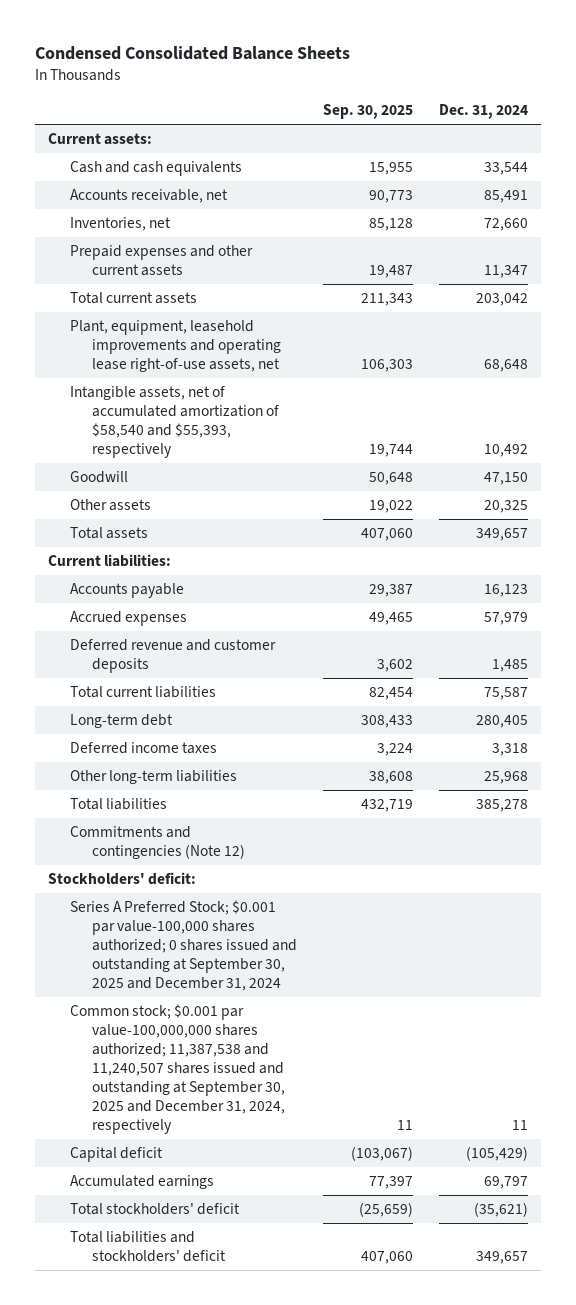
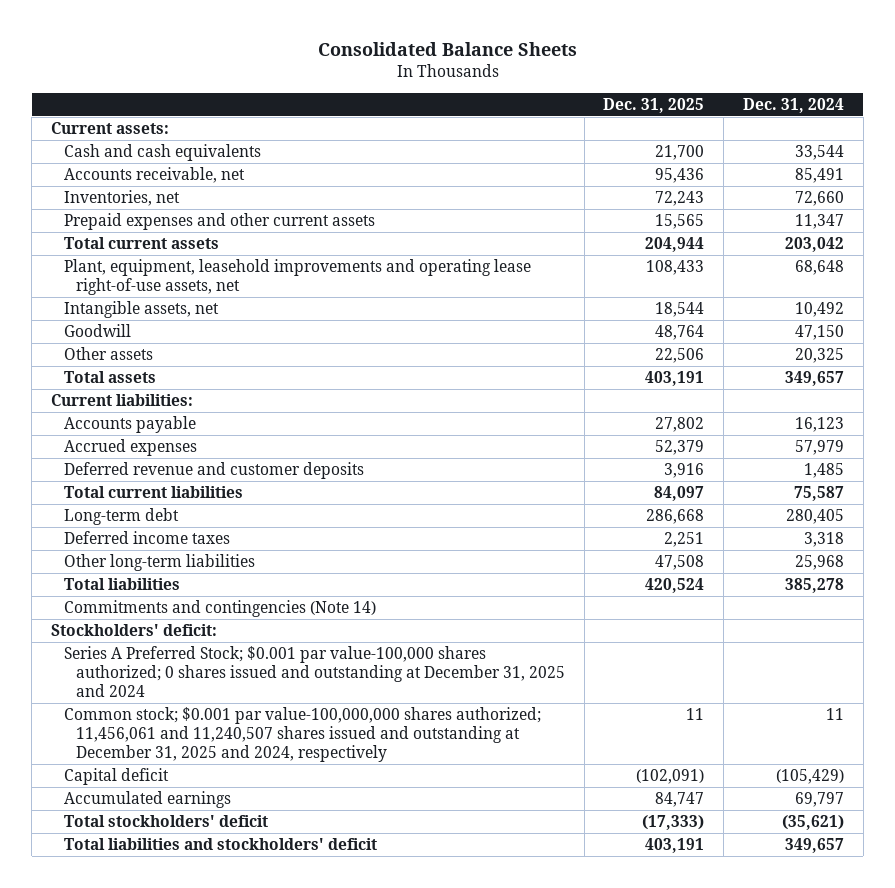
[34,46,350,61] Condensed Consolidated Balance Sheets -> [317,42,577,57] Consolidated Balance Sheets
[322,104,413,120] Sep. 30, 2025 -> none
none -> [603,97,705,113] Dec. 31, 2025
[69,386,279,458] Intangible assets, net of accumulated amortization of $58,540 and $55,393, respectively -> [63,301,219,319] Intangible assets, net
[69,826,245,860] Commitments and contingencies (Note 12) -> [63,600,376,618] Commitments and contingencies (Note 14)
[69,900,297,991] Series A Preferred Stock; $0.001 par value-100,000 shares authorized; 0 shares issued and outstanding at September 30, 2025 and December 31, 2024 -> [63,646,565,697] Series A Preferred Stock; $0.001 par value-100,000 shares authorized; 0 shares issued and outstanding at December 31, 2025 and 2024
[69,1004,285,1134] Common stock; $0.001 par value-100,000,000 shares authorized; 11,387,538 and 11,240,507 shares issued and outstanding at September 30, 2025 and December 31, 2024, respectively -> [63,707,541,762] Common stock; $0.001 par value-100,000,000 shares authorized; 11,456,061 and 11,240,507 shares issued and outstanding at December 31, 2025 and 2024, respectively

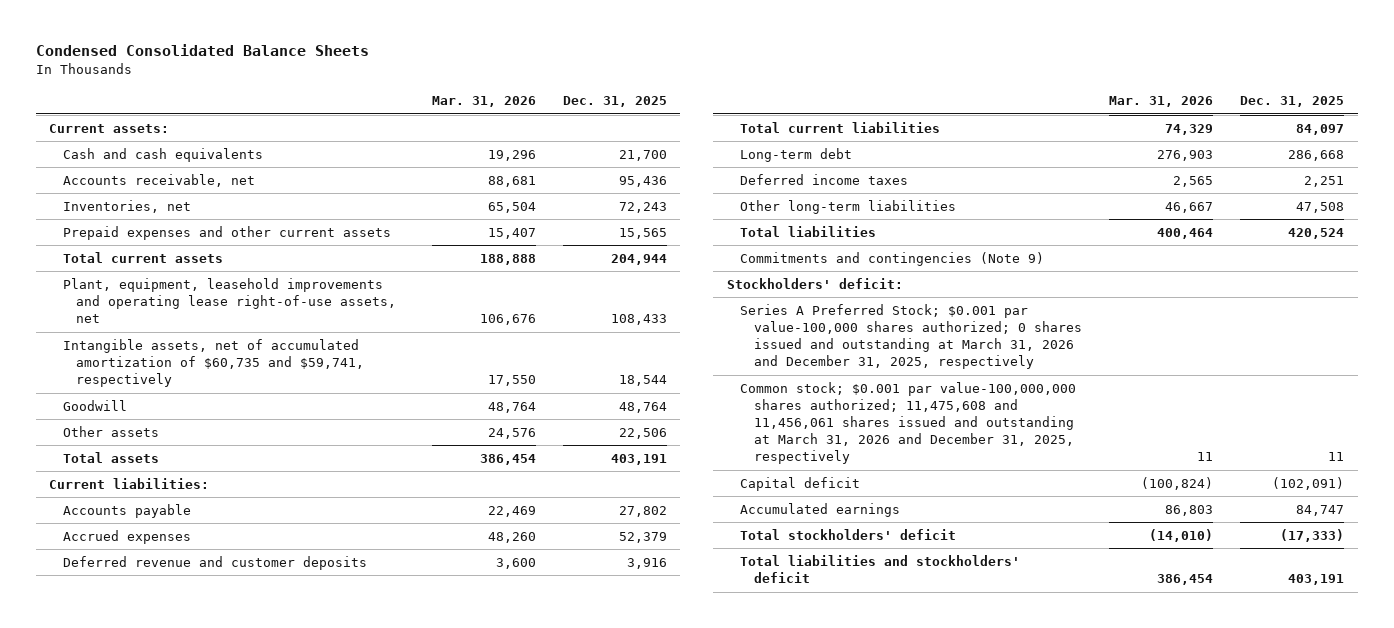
[317,42,577,57] Consolidated Balance Sheets -> [35,44,369,57] Condensed Consolidated Balance Sheets
[743,97,845,113] Dec. 31, 2024 -> none
none -> [431,96,536,108] Mar. 31, 2026
[63,301,219,319] Intangible assets, net -> [62,339,365,388] Intangible assets, net of accumulated amortization of $60,735 and $59,741, respectively
[63,600,376,618] Commitments and contingencies (Note 14) -> [740,252,1045,267] Commitments and contingencies (Note 9)
[63,646,565,697] Series A Preferred Stock; $0.001 par value-100,000 shares authorized; 0 shares issued and outstanding at December 31, 2025 and 2024 -> [740,304,1082,370] Series A Preferred Stock; $0.001 par value-100,000 shares authorized; 0 shares issued and outstanding at March 31, 2026 and December 31, 2025, respectively
[63,707,541,762] Common stock; $0.001 par value-100,000,000 shares authorized; 11,456,061 and 11,240,507 shares issued and outstanding at December 31, 2025 and 2024, respectively -> [740,382,1077,465] Common stock; $0.001 par value-100,000,000 shares authorized; 11,475,608 and 11,456,061 shares issued and outstanding at March 31, 2026 and December 31, 2025, respectively

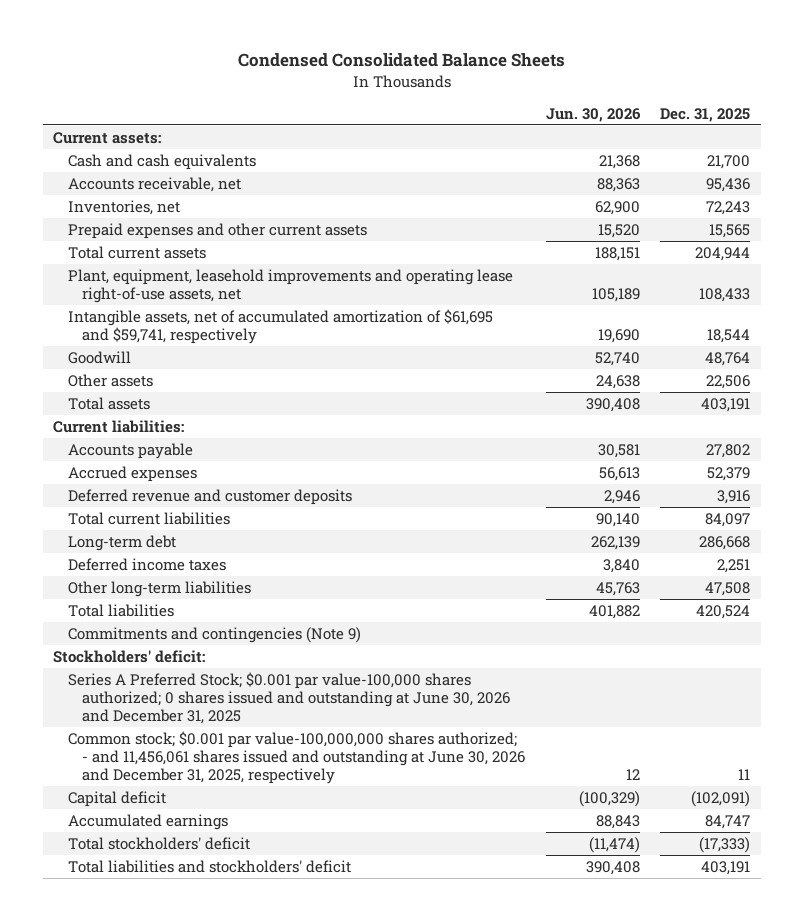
[431,96,536,108] Mar. 31, 2026 -> none
none -> [545,107,641,122] Jun. 30, 2026
[62,339,365,388] Intangible assets, net of accumulated amortization of $60,735 and $59,741, respectively -> [67,309,493,344] Intangible assets, net of accumulated amortization of $61,695 and $59,741, respectively
[740,304,1082,370] Series A Preferred Stock; $0.001 par value-100,000 shares authorized; 0 shares issued and outstanding at March 31, 2026 and December 31, 2025, respectively -> [67,672,511,724] Series A Preferred Stock; $0.001 par value-100,000 shares authorized; 0 shares issued and outstanding at June 30, 2026 and December 31, 2025
[740,382,1077,465] Common stock; $0.001 par value-100,000,000 shares authorized; 11,475,608 and 11,456,061 shares issued and outstanding at March 31, 2026 and December 31, 2025, respectively -> [67,731,526,784] Common stock; $0.001 par value-100,000,000 shares authorized; - and 11,456,061 shares issued and outstanding at June 30, 2026 and December 31, 2025, respectively

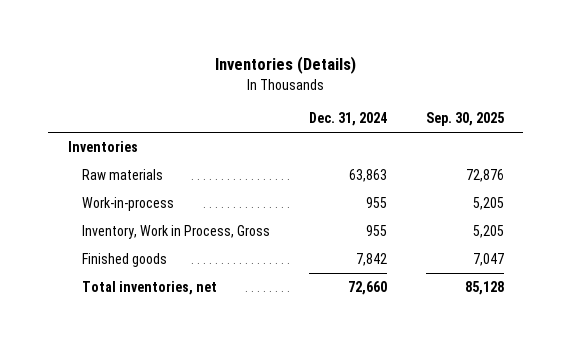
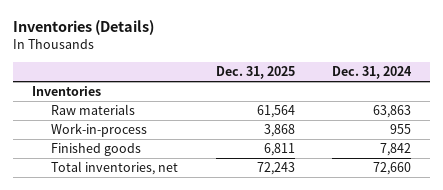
[425,112,504,127] Sep. 30, 2025 -> none
none -> [215,66,295,80] Dec. 31, 2025
[82,225,271,240] Inventory, Work in Process, Gross -> none

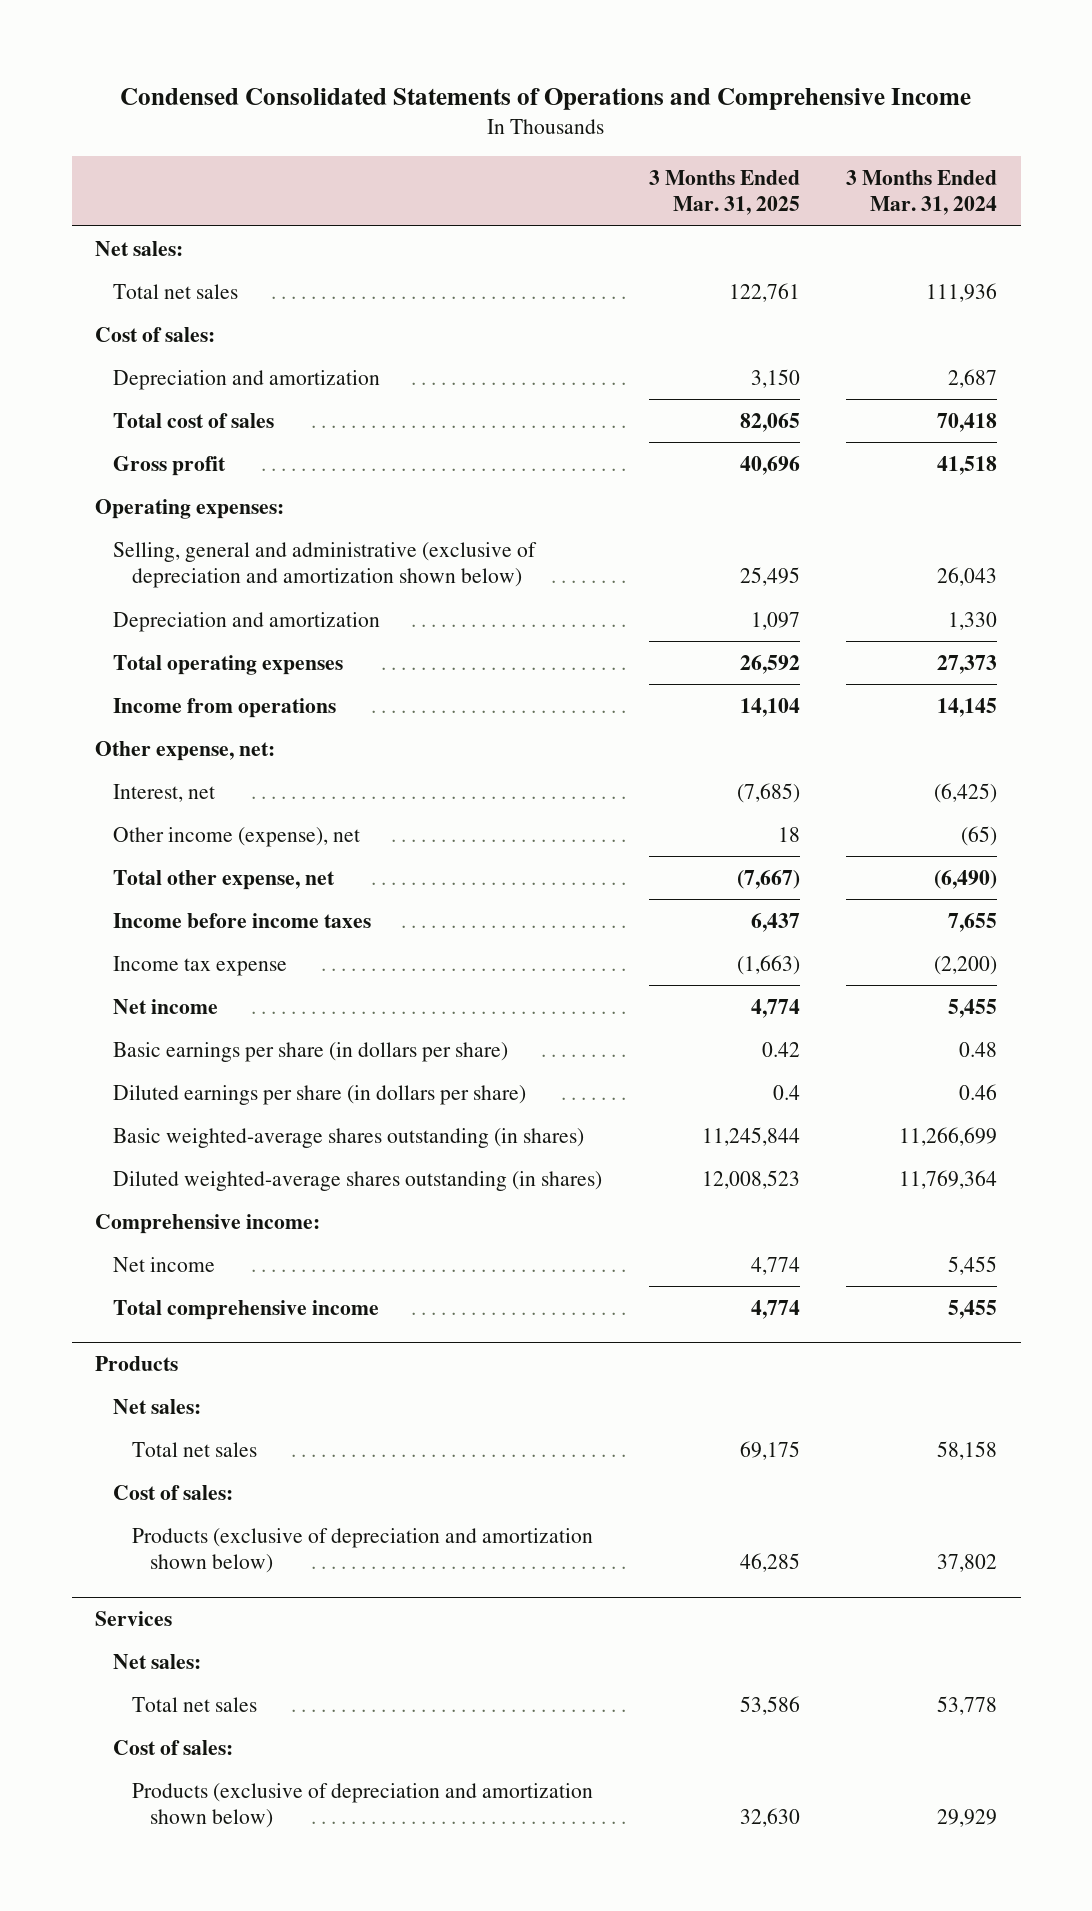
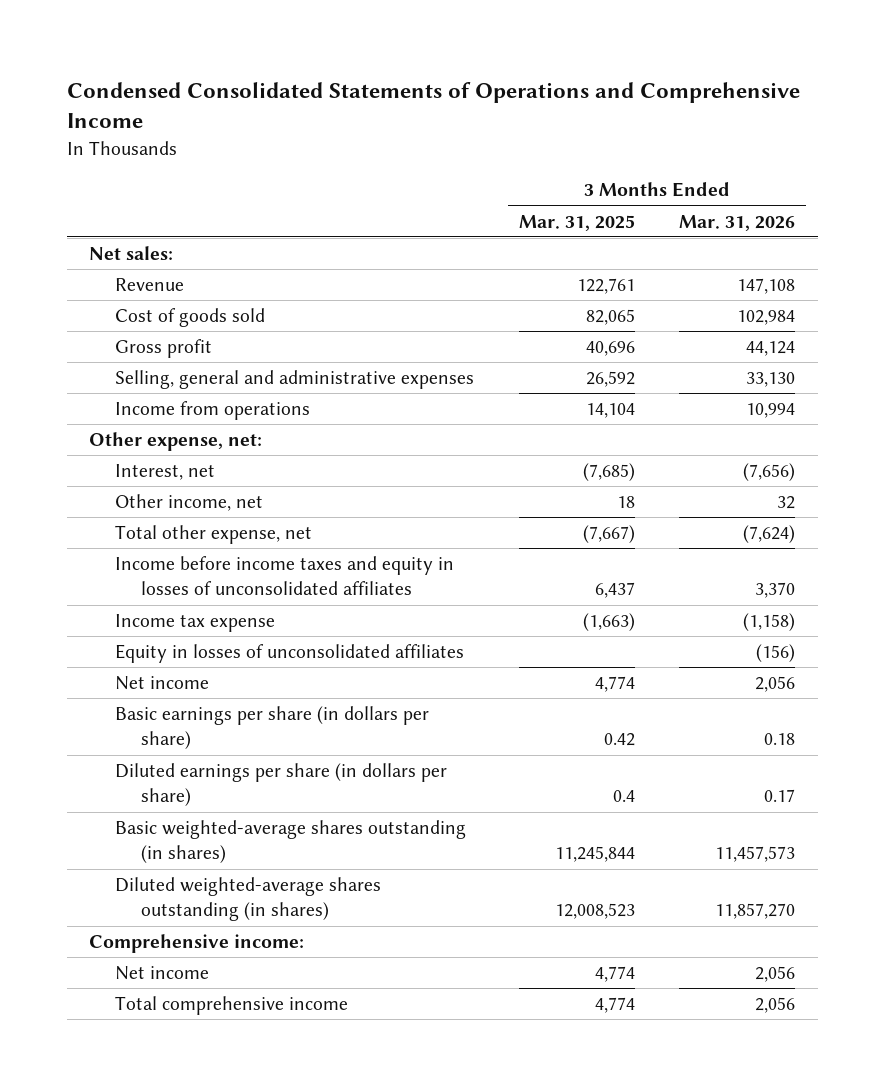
[846,169,998,216] 3 Months Ended Mar. 31, 2024 -> none
none -> [679,214,796,231] Mar. 31, 2026
[94,326,215,342] Cost of sales: -> none
[113,369,381,390] Depreciation and amortization -> none
[113,283,239,299] Total net sales -> [115,278,185,292] Revenue
[113,412,275,428] Total cost of sales -> [115,308,266,328] Cost of goods sold
[94,498,284,519] Operating expenses: -> none
[113,541,538,589] Selling, general and administrative (exclusive of depreciation and amortization shown below) -> none
[113,611,381,632] Depreciation and amortization -> none
[113,654,344,675] Total operating expenses -> [115,370,475,390] Selling, general and administrative expenses
[113,826,361,847] Other income (expense), net -> [115,494,264,512] Other income, net
[113,912,372,928] Income before income taxes -> [115,556,455,596] Income before income taxes and equity in losses of unconsolidated affiliates
none -> [115,644,465,664] Equity in losses of unconsolidated affiliates
[94,1355,178,1371] Products -> none
[113,1398,202,1414] Net sales: -> none
[131,1441,257,1457] Total net sales -> none
[113,1484,234,1500] Cost of sales: -> none
[131,1527,593,1574] Products (exclusive of depreciation and amortization shown below) -> none
[94,1610,172,1626] Services -> none
[113,1653,202,1669] Net sales: -> none
[131,1696,257,1712] Total net sales -> none
[113,1739,234,1755] Cost of sales: -> none
[131,1782,593,1829] Products (exclusive of depreciation and amortization shown below) -> none

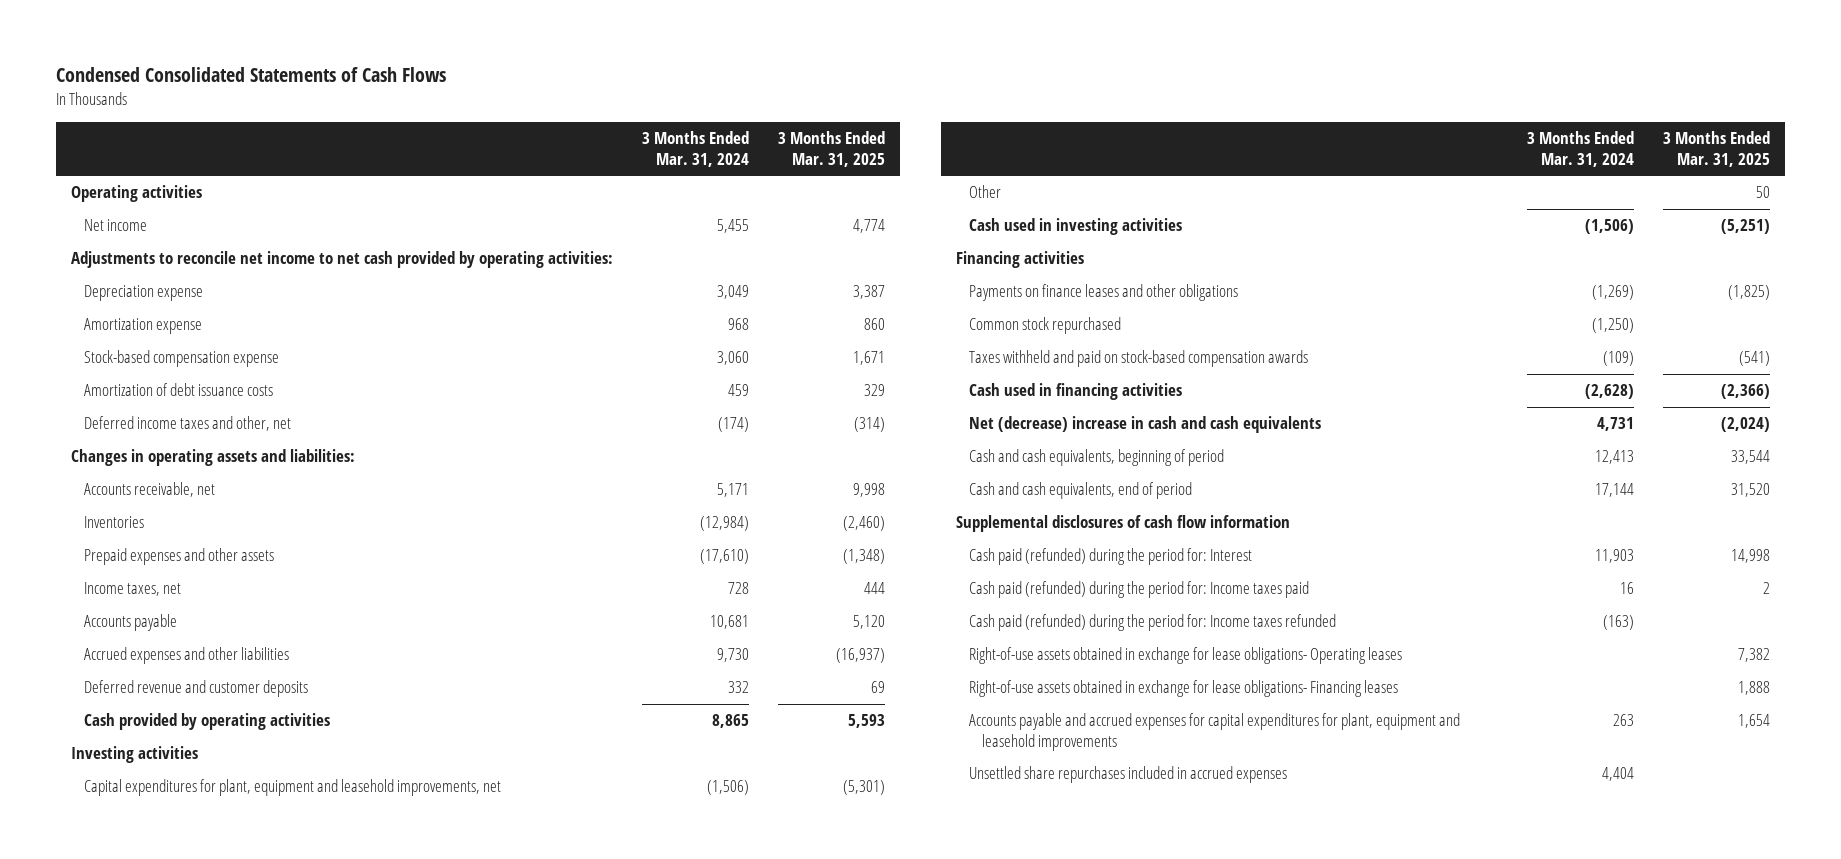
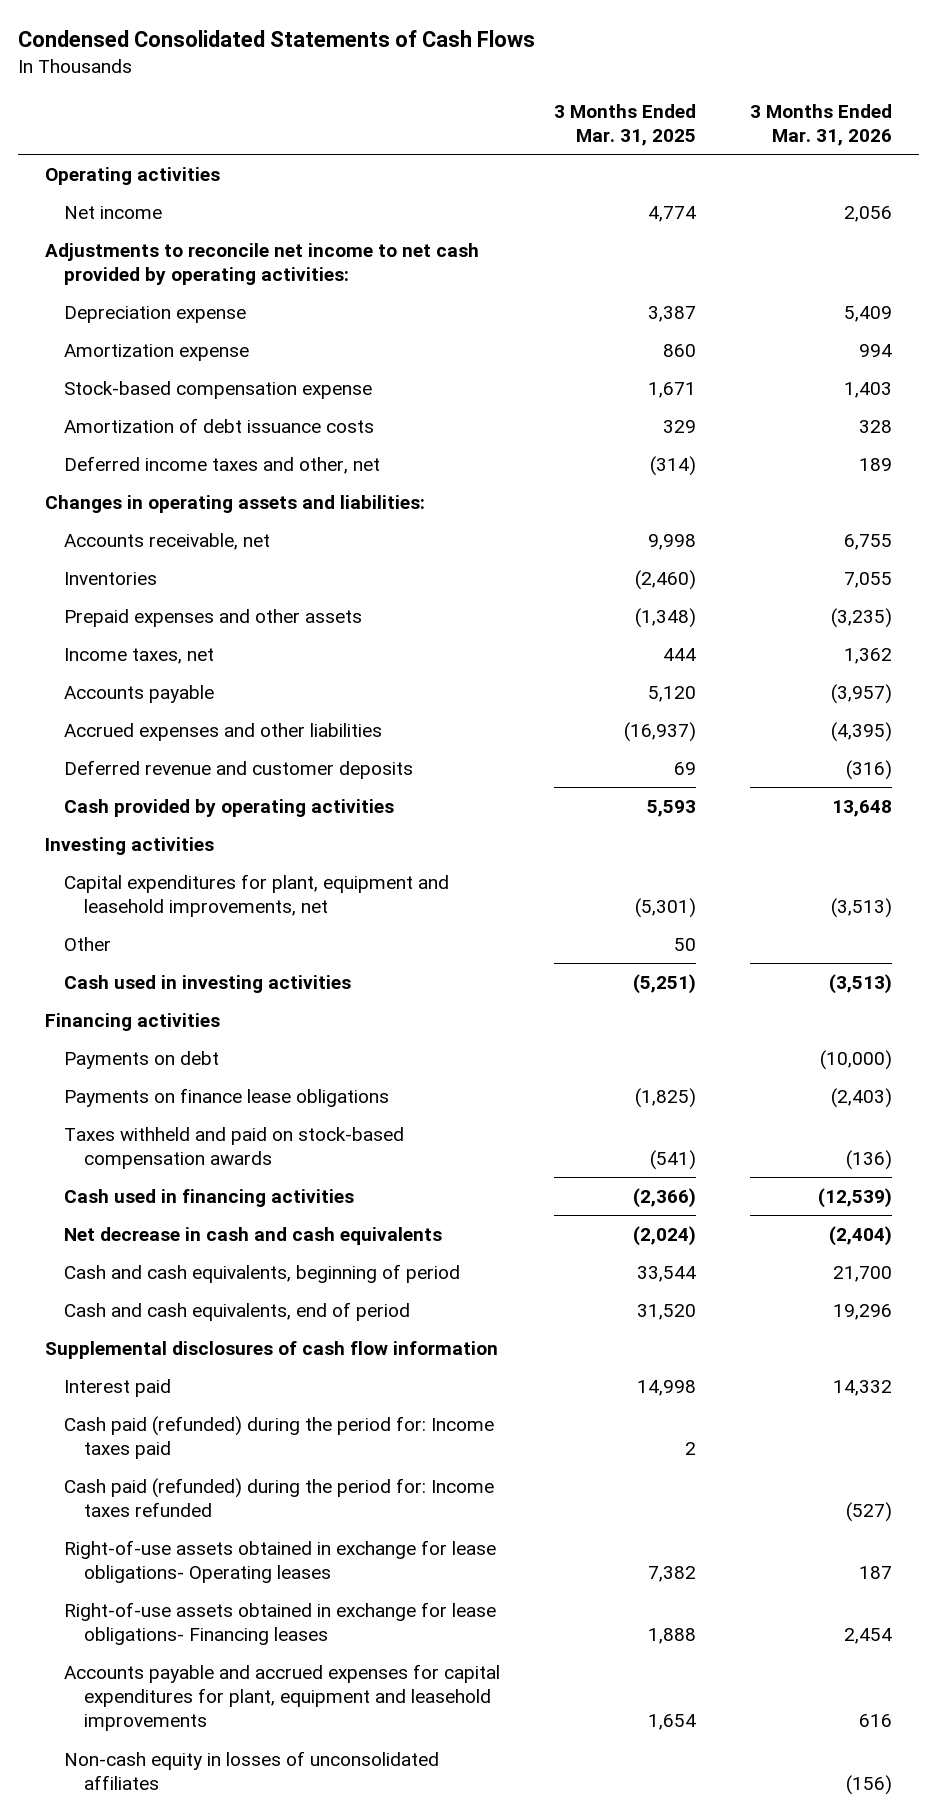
[641,131,749,167] 3 Months Ended Mar. 31, 2024 -> none
none -> [749,103,892,147] 3 Months Ended Mar. 31, 2026
[969,317,1122,335] Common stock repurchased -> none
none -> [64,1050,220,1069] Payments on debt
[969,284,1239,302] Payments on finance leases and other obligations -> [64,1087,390,1107] Payments on finance lease obligations
[969,416,1322,434] Net (decrease) increase in cash and cash equivalents -> [64,1226,443,1245] Net decrease in cash and cash equivalents
[969,548,1253,566] Cash paid (refunded) during the period for: Interest -> [64,1378,172,1397] Interest paid
[969,766,1288,784] Unsettled share repurchases included in accrued expenses -> none
none -> [64,1750,440,1791] Non-cash equity in losses of unconsolidated affiliates

